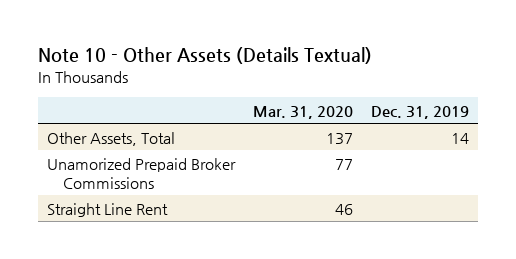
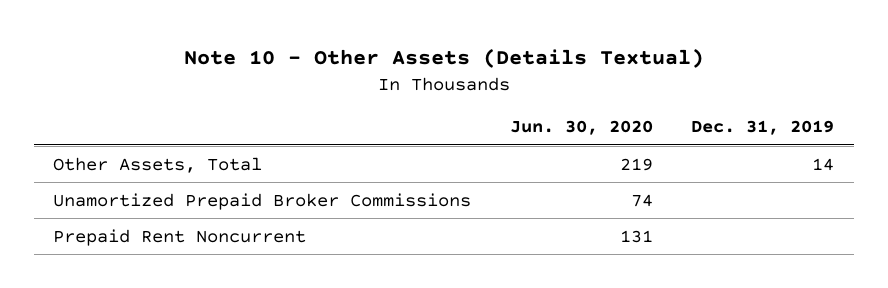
[252,105,353,119] Mar. 31, 2020 -> none
none -> [509,120,653,136] Jun. 30, 2020
[46,157,236,189] Unamorized Prepaid Broker Commissions -> [53,192,472,210] Unamortized Prepaid Broker Commissions
[46,202,168,217] Straight Line Rent -> [53,228,307,246] Prepaid Rent Noncurrent

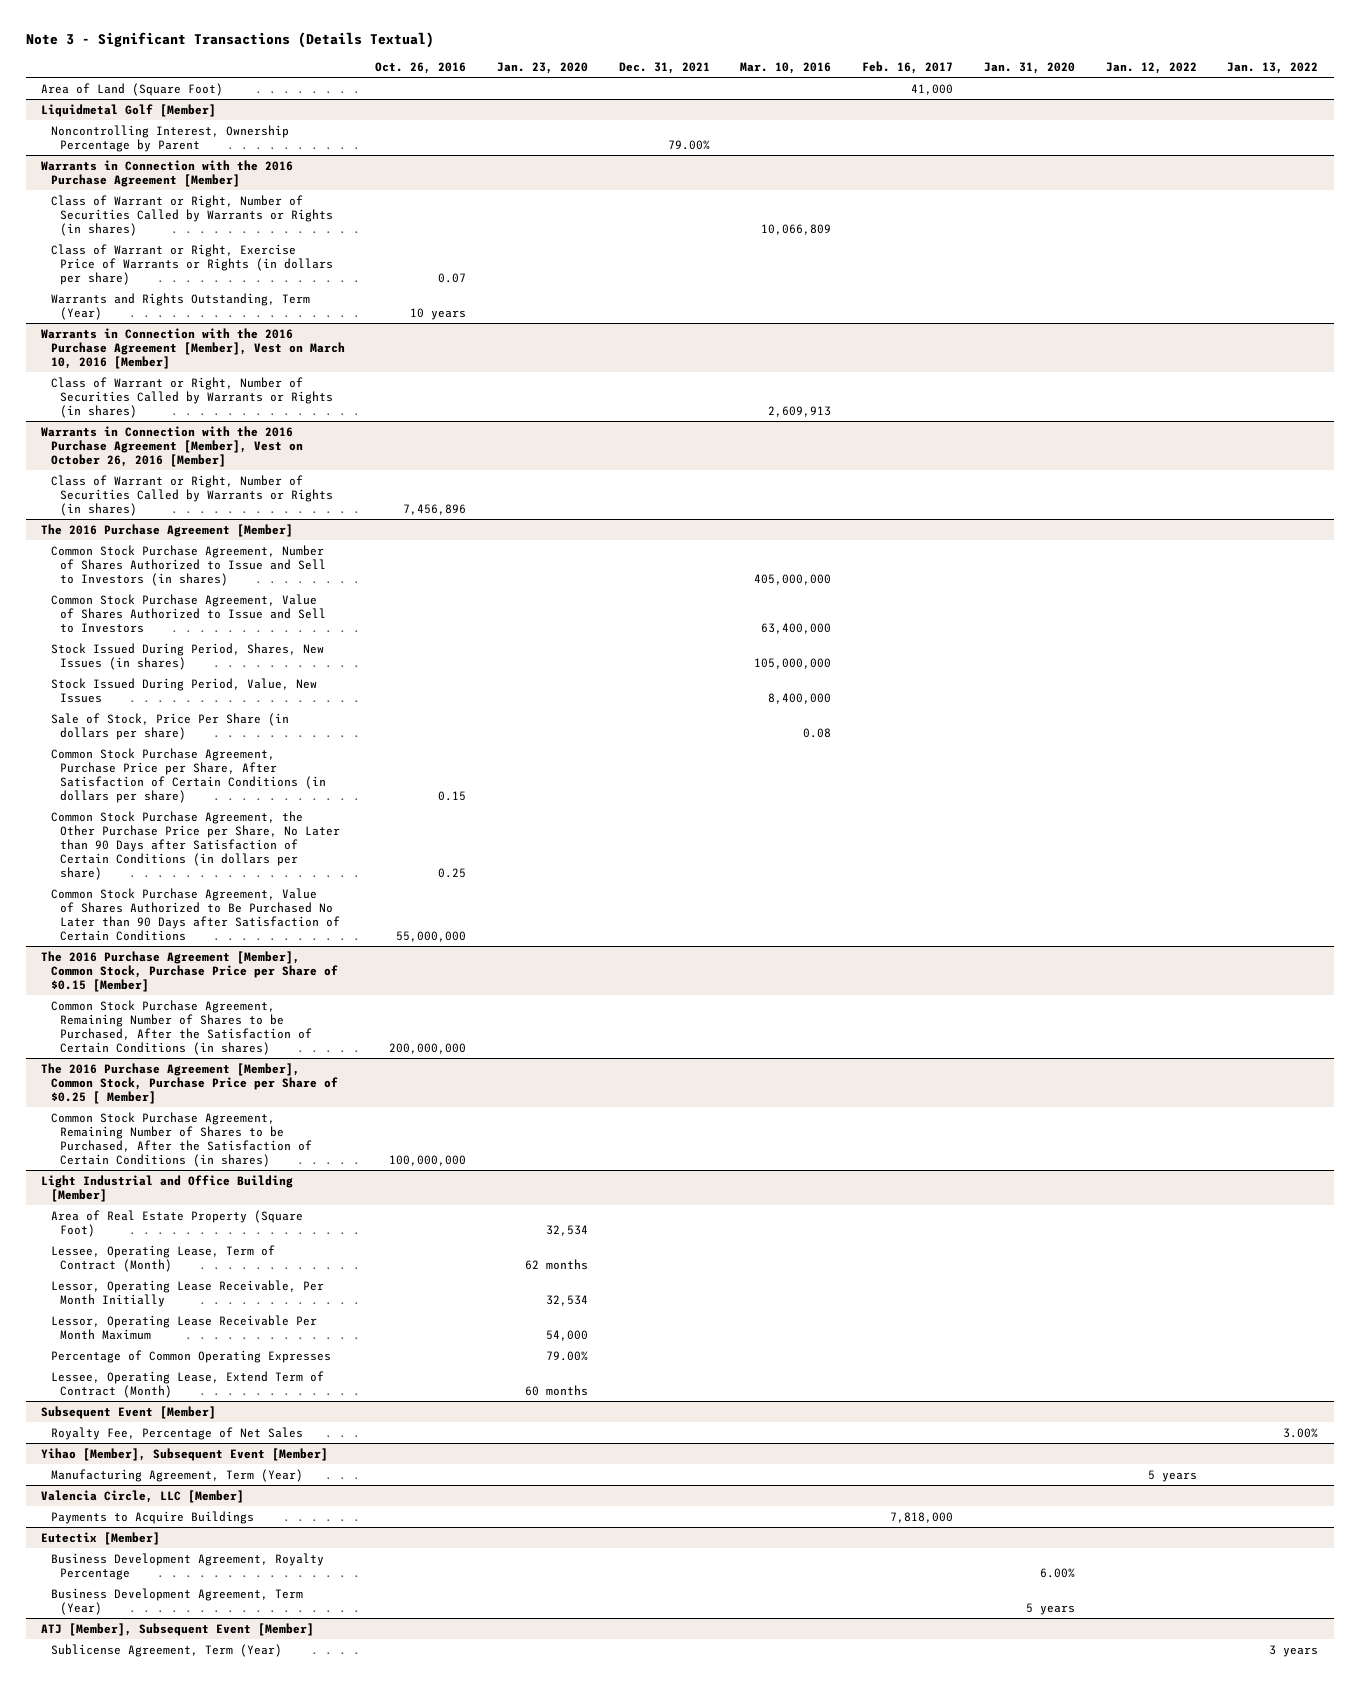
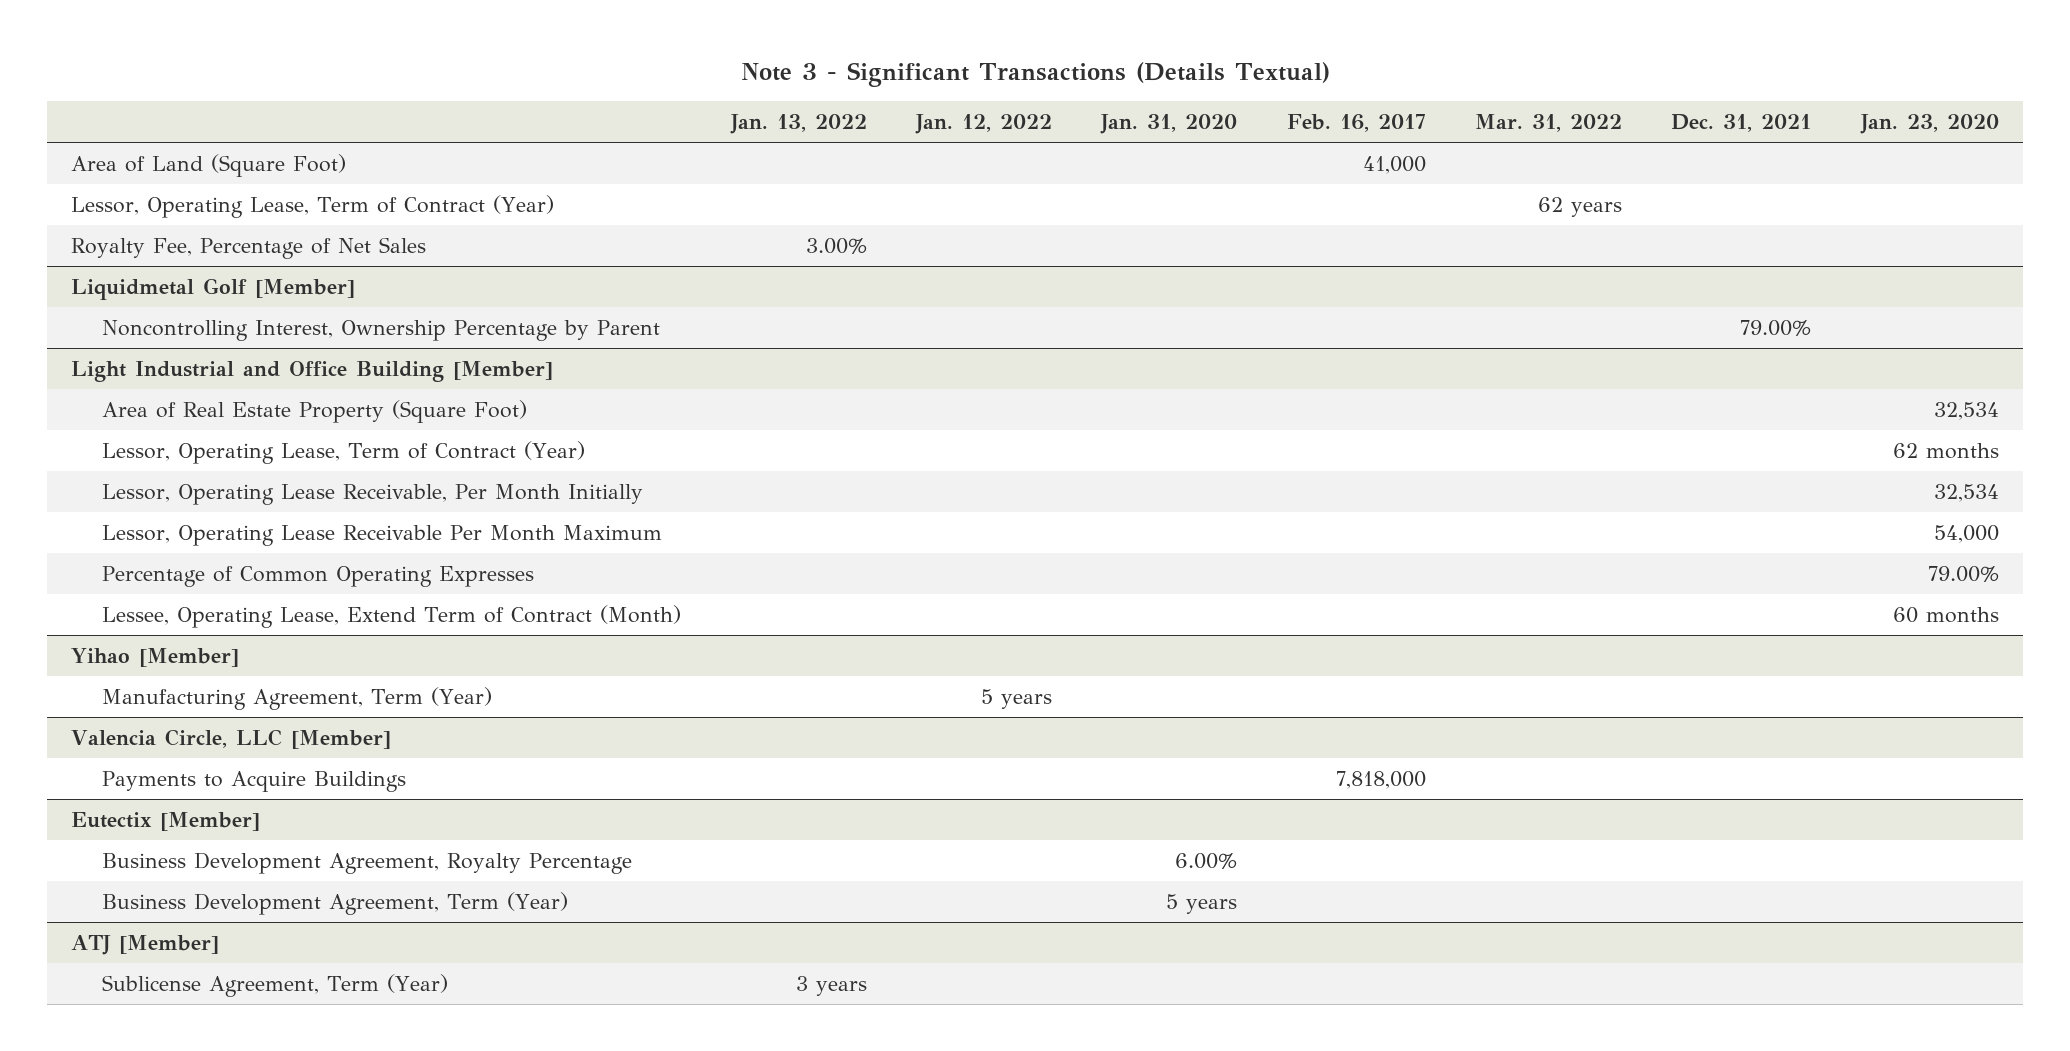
[375,62,467,75] Oct. 26, 2016 -> none
[740,62,832,75] Mar. 10, 2016 -> none
none -> [1474,114,1622,133] Mar. 31, 2022
none -> [71,194,555,218] Lessor, Operating Lease, Term of Contract (Year)
none -> [71,236,427,259] Royalty Fee, Percentage of Net Sales
[40,159,293,187] Warrants in Connection with the 2016 Purchase Agreement [Member] -> none
[50,194,334,236] Class of Warrant or Right, Number of Securities Called by Warrants or Rights (in shares) -> none
[50,243,334,285] Class of Warrant or Right, Exercise Price of Warrants or Rights (in dollars per share) -> none
[50,292,310,320] Warrants and Rights Outstanding, Term (Year) -> none
[40,327,345,369] Warrants in Connection with the 2016 Purchase Agreement [Member], Vest on March 10, 2016 [Member] -> none
[50,376,334,418] Class of Warrant or Right, Number of Securities Called by Warrants or Rights (in shares) -> none
[40,425,303,467] Warrants in Connection with the 2016 Purchase Agreement [Member], Vest on October 26, 2016 [Member] -> none
[50,474,334,516] Class of Warrant or Right, Number of Securities Called by Warrants or Rights (in shares) -> none
[40,523,293,537] The 2016 Purchase Agreement [Member] -> none
[50,544,327,586] Common Stock Purchase Agreement, Number of Shares Authorized to Issue and Sell to Investors (in shares) -> none
[50,593,327,633] Common Stock Purchase Agreement, Value of Shares Authorized to Issue and Sell to Investors -> none
[50,642,324,670] Stock Issued During Period, Shares, New Issues (in shares) -> none
[50,677,317,703] Stock Issued During Period, Value, New Issues -> none
[50,712,289,740] Sale of Stock, Price Per Share (in dollars per share) -> none
[50,747,327,803] Common Stock Purchase Agreement, Purchase Price per Share, After Satisfaction of Certain Conditions (in dollars per share) -> none
[50,810,341,880] Common Stock Purchase Agreement, the Other Purchase Price per Share, No Later than 90 Days after Satisfaction of Certain Conditions (in dollars per share) -> none
[50,887,341,941] Common Stock Purchase Agreement, Value of Shares Authorized to Be Purchased No Later than 90 Days after Satisfaction of Certain Conditions -> none
[40,950,338,992] The 2016 Purchase Agreement [Member], Common Stock, Purchase Price per Share of $0.15 [Member] -> none
[50,999,313,1055] Common Stock Purchase Agreement, Remaining Number of Shares to be Purchased, After the Satisfaction of Certain Conditions (in shares) -> none
[40,1062,338,1104] The 2016 Purchase Agreement [Member], Common Stock, Purchase Price per Share of $0.25 [ Member] -> none
[50,1111,313,1167] Common Stock Purchase Agreement, Remaining Number of Shares to be Purchased, After the Satisfaction of Certain Conditions (in shares) -> none
[50,1244,275,1272] Lessee, Operating Lease, Term of Contract (Month) -> [102,440,586,464] Lessor, Operating Lease, Term of Contract (Year)
[40,1405,216,1419] Subsequent Event [Member] -> none
[50,1426,303,1440] Royalty Fee, Percentage of Net Sales -> none
[40,1447,328,1461] Yihao [Member], Subsequent Event [Member] -> [71,647,240,667] Yihao [Member]
[40,1622,314,1636] ATJ [Member], Subsequent Event [Member] -> [71,934,220,955] ATJ [Member]

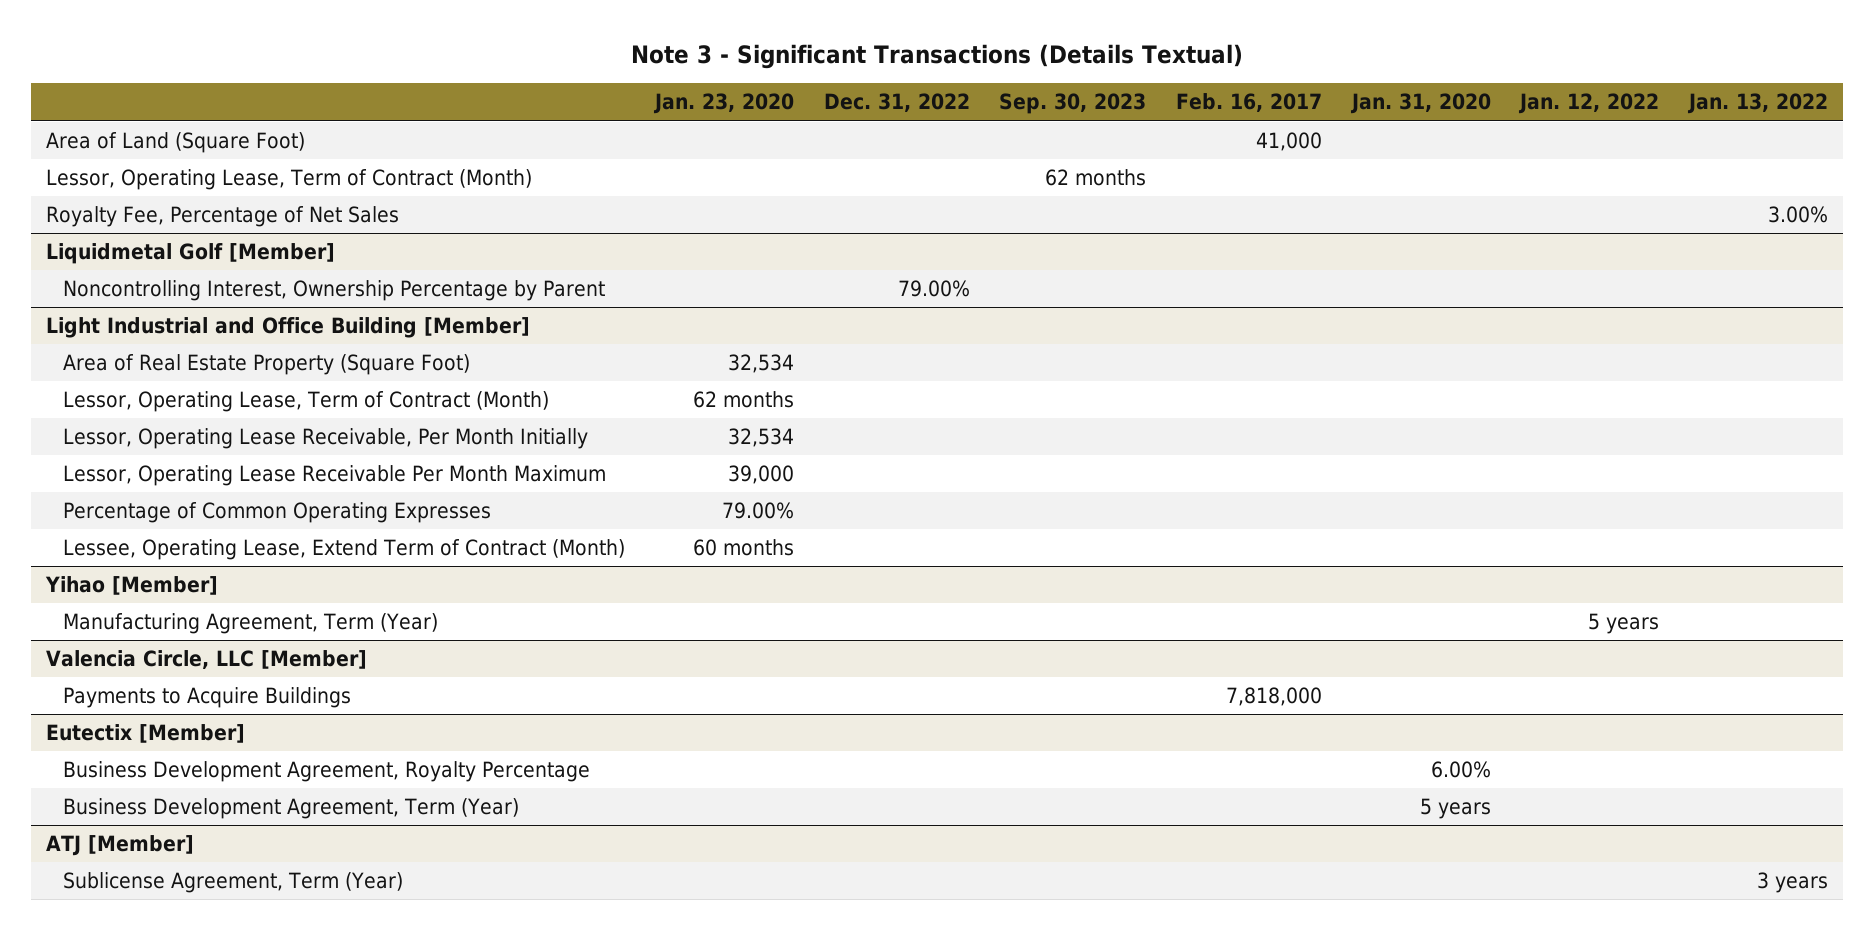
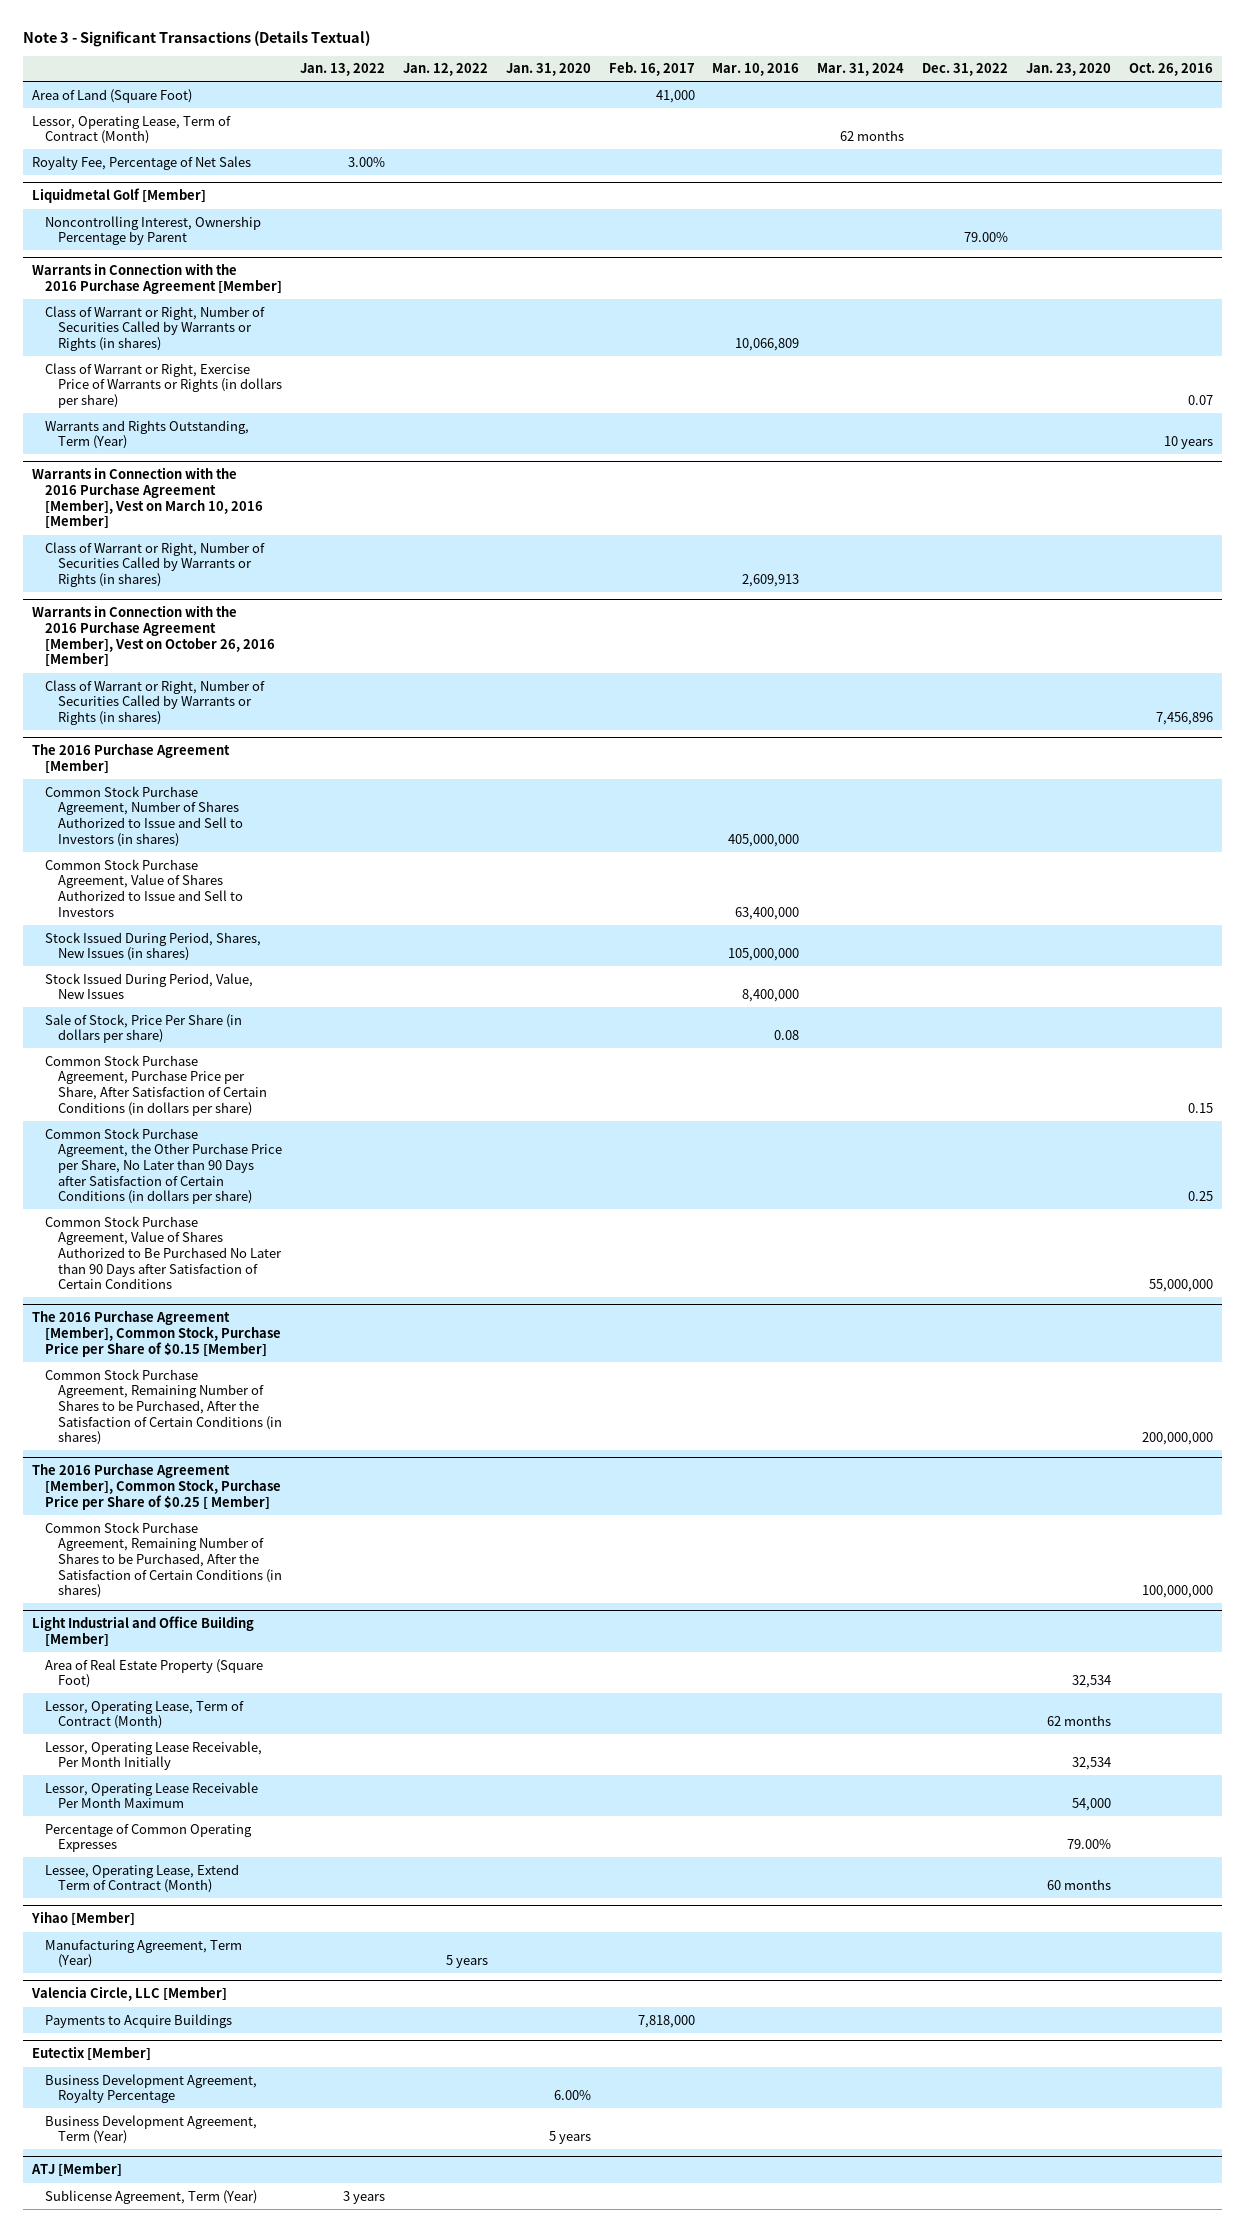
[999,93,1147,115] Sep. 30, 2023 -> none
none -> [712,63,800,77] Mar. 10, 2016
none -> [817,63,905,77] Mar. 31, 2024
none -> [1128,63,1213,77] Oct. 26, 2016
none -> [32,263,283,295] Warrants in Connection with the 2016 Purchase Agreement [Member]
none -> [45,305,266,351] Class of Warrant or Right, Number of Securities Called by Warrants or Rights (in shares)
none -> [45,362,283,408] Class of Warrant or Right, Exercise Price of Warrants or Rights (in dollars per share)
none -> [45,419,250,450] Warrants and Rights Outstanding, Term (Year)
none -> [32,467,264,530] Warrants in Connection with the 2016 Purchase Agreement [Member], Vest on March 10, 2016 [Member]
none -> [45,541,266,587] Class of Warrant or Right, Number of Securities Called by Warrants or Rights (in shares)
none -> [32,605,276,668] Warrants in Connection with the 2016 Purchase Agreement [Member], Vest on October 26, 2016 [Member]
none -> [45,679,266,725] Class of Warrant or Right, Number of Securities Called by Warrants or Rights (in shares)
none -> [32,744,231,775] The 2016 Purchase Agreement [Member]
none -> [45,785,244,847] Common Stock Purchase Agreement, Number of Shares Authorized to Issue and Sell to Investors (in shares)
none -> [45,858,244,917] Common Stock Purchase Agreement, Value of Shares Authorized to Issue and Sell to Investors
none -> [45,931,262,962] Stock Issued During Period, Shares, New Issues (in shares)
none -> [45,972,254,1000] Stock Issued During Period, Value, New Issues
none -> [45,1013,243,1044] Sale of Stock, Price Per Share (in dollars per share)
none -> [45,1054,268,1116] Common Stock Purchase Agreement, Purchase Price per Share, After Satisfaction of Certain Conditions (in dollars per share)
none -> [45,1127,283,1205] Common Stock Purchase Agreement, the Other Purchase Price per Share, No Later than 90 Days after Satisfaction of Certain Conditions (in dollars per share)
none -> [45,1215,283,1290] Common Stock Purchase Agreement, Value of Shares Authorized to Be Purchased No Later than 90 Days after Satisfaction of Certain Conditions
none -> [32,1311,282,1357] The 2016 Purchase Agreement [Member], Common Stock, Purchase Price per Share of $0.15 [Member]
none -> [45,1368,283,1446] Common Stock Purchase Agreement, Remaining Number of Shares to be Purchased, After the Satisfaction of Certain Conditions (in shares)
none -> [32,1464,282,1510] The 2016 Purchase Agreement [Member], Common Stock, Purchase Price per Share of $0.25 [ Member]
none -> [45,1521,283,1599] Common Stock Purchase Agreement, Remaining Number of Shares to be Purchased, After the Satisfaction of Certain Conditions (in shares)
[727,465,794,485] 39,000 -> [1071,1798,1111,1812] 54,000

